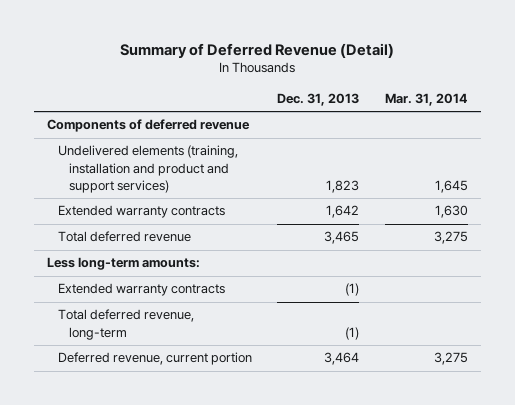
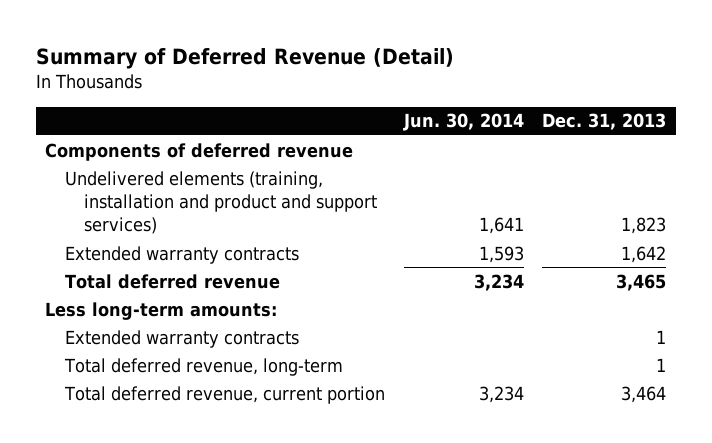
[384,93,468,107] Mar. 31, 2014 -> none
none -> [402,113,524,132] Jun. 30, 2014
[345,283,360,297] (1) -> [656,329,667,344] 1
[345,326,360,340] (1) -> [656,357,667,372] 1
[57,352,252,366] Deferred revenue, current portion -> [63,385,385,404] Total deferred revenue, current portion

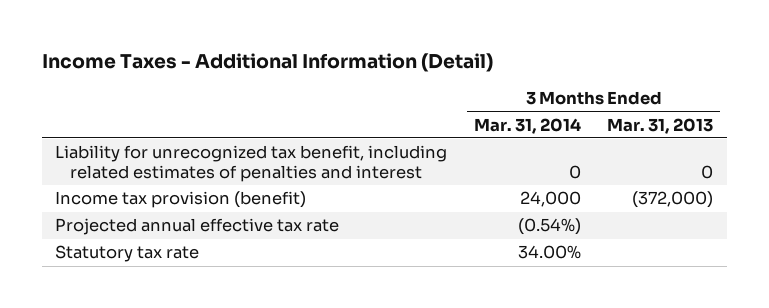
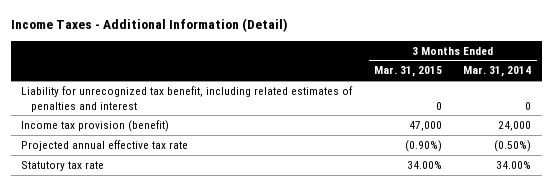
[607,117,714,134] Mar. 31, 2013 -> none
none -> [373,66,442,78] Mar. 31, 2015
[517,218,581,236] (0.54%) -> [494,140,532,153] (0.50%)

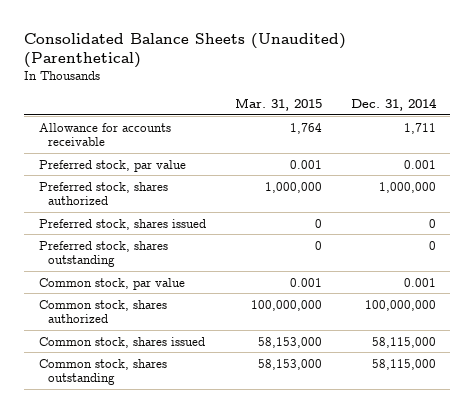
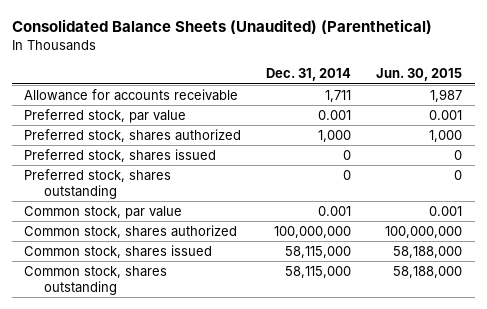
[234,98,322,112] Mar. 31, 2015 -> none
none -> [376,68,463,82] Jun. 30, 2015
[378,181,436,193] 1,000,000 -> [318,130,352,143] 1,000

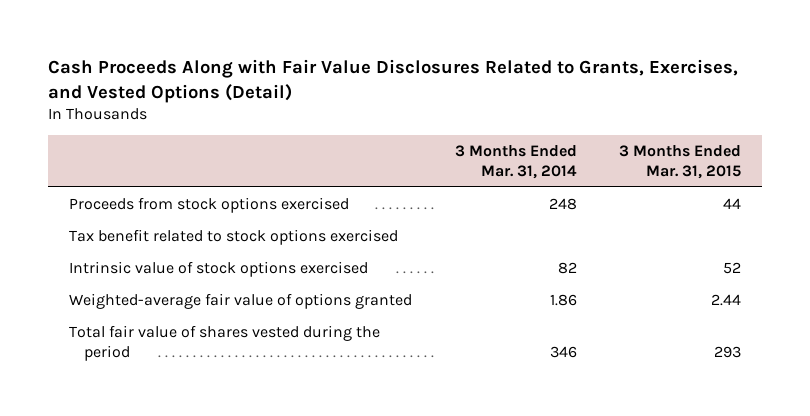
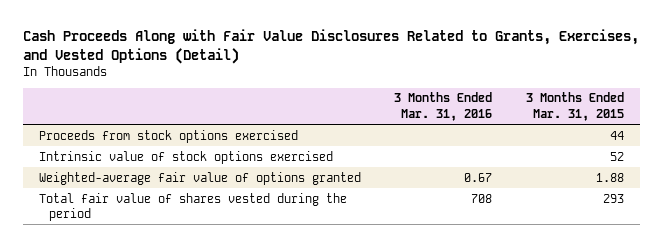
[454,144,577,179] 3 Months Ended Mar. 31, 2014 -> none
none -> [394,92,493,121] 3 Months Ended Mar. 31, 2016
[69,229,399,246] Tax benefit related to stock options exercised -> none
[710,294,741,307] 2.44 -> [595,172,624,182] 1.88

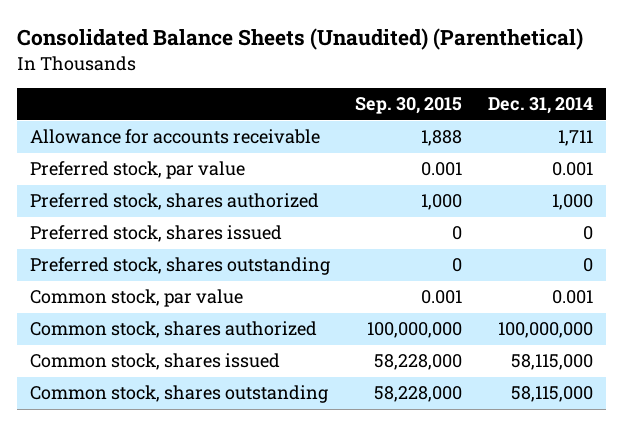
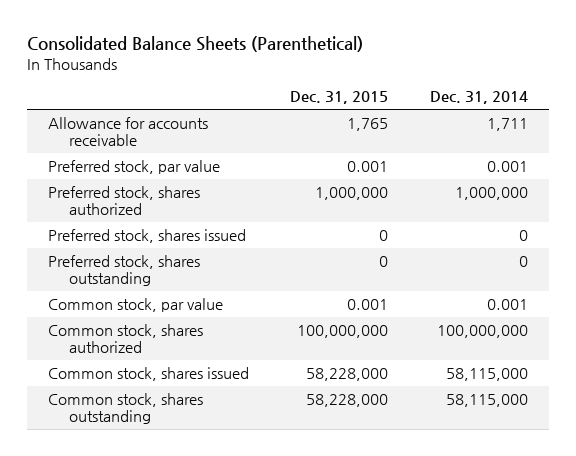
[16,28,583,51] Consolidated Balance Sheets (Unaudited) (Parenthetical) -> [26,36,363,53] Consolidated Balance Sheets (Parenthetical)
[355,97,463,115] Sep. 30, 2015 -> none
none -> [290,91,389,105] Dec. 31, 2015
[551,194,593,211] 1,000 -> [455,187,529,201] 1,000,000

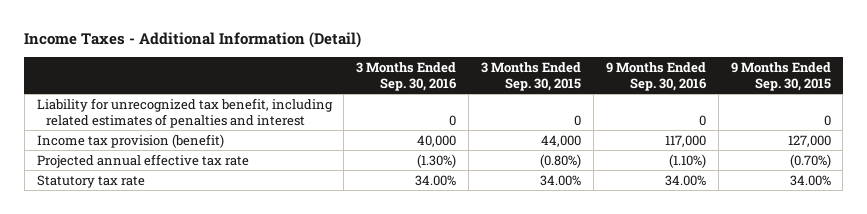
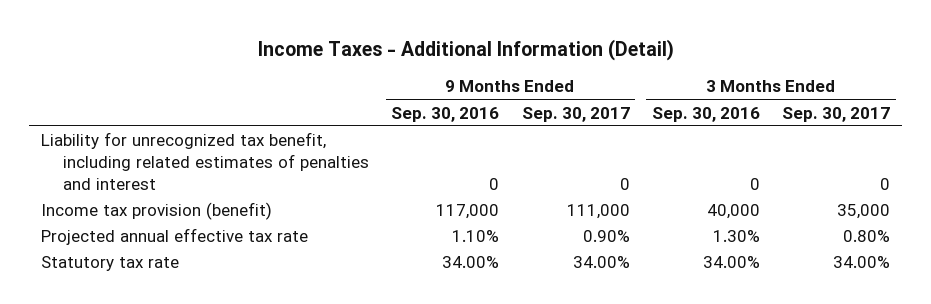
[481,61,582,91] 3 Months Ended Sep. 30, 2015 -> none
[730,61,831,91] 9 Months Ended Sep. 30, 2015 -> none
none -> [521,106,630,122] Sep. 30, 2017
none -> [782,106,891,122] Sep. 30, 2017
[417,153,457,168] (1.30%) -> [713,230,761,243] 1.30%
[668,153,706,168] (1.10%) -> [452,230,500,243] 1.10%

